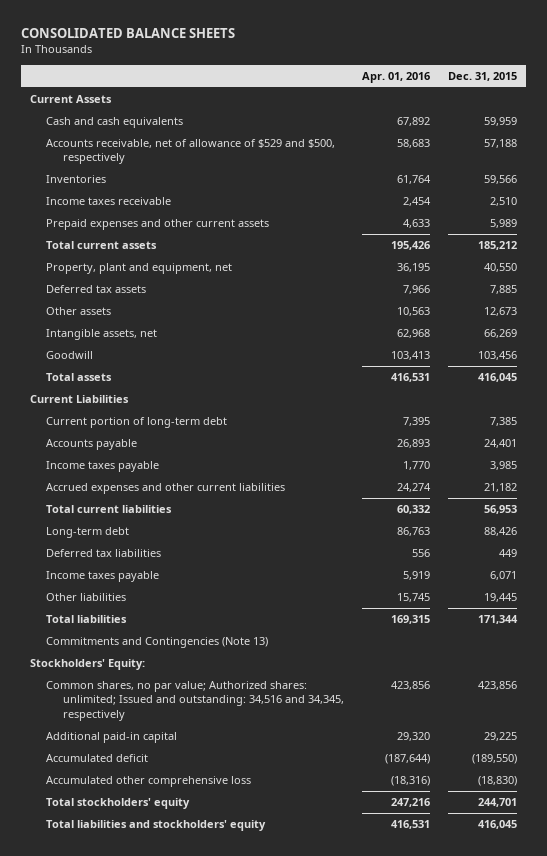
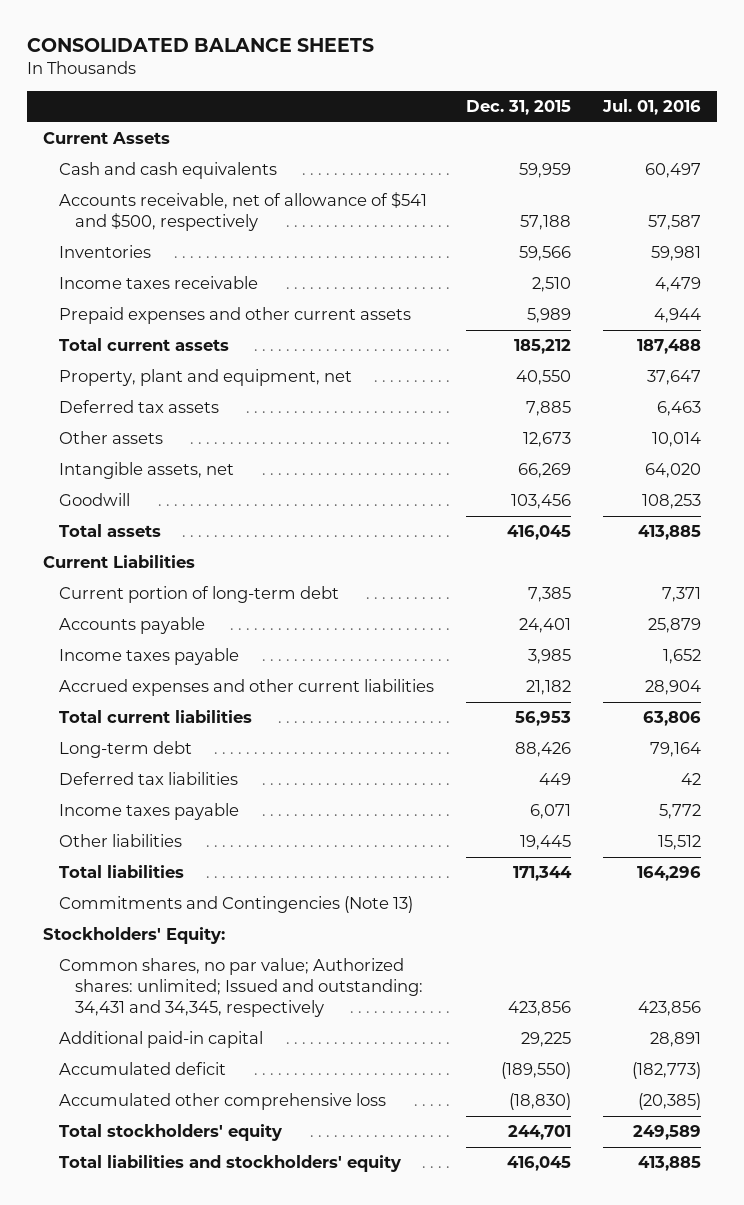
[361,71,430,83] Apr. 01, 2016 -> none
none -> [601,98,701,115] Jul. 01, 2016
[46,139,336,165] Accounts receivable, net of allowance of $529 and $500, respectively -> [58,192,427,232] Accounts receivable, net of allowance of $541 and $500, respectively
[46,681,344,721] Common shares, no par value; Authorized shares: unlimited; Issued and outstanding: 34,516 and 34,345, respectively -> [58,958,424,1018] Common shares, no par value; Authorized shares: unlimited; Issued and outstanding: 34,431 and 34,345, respectively

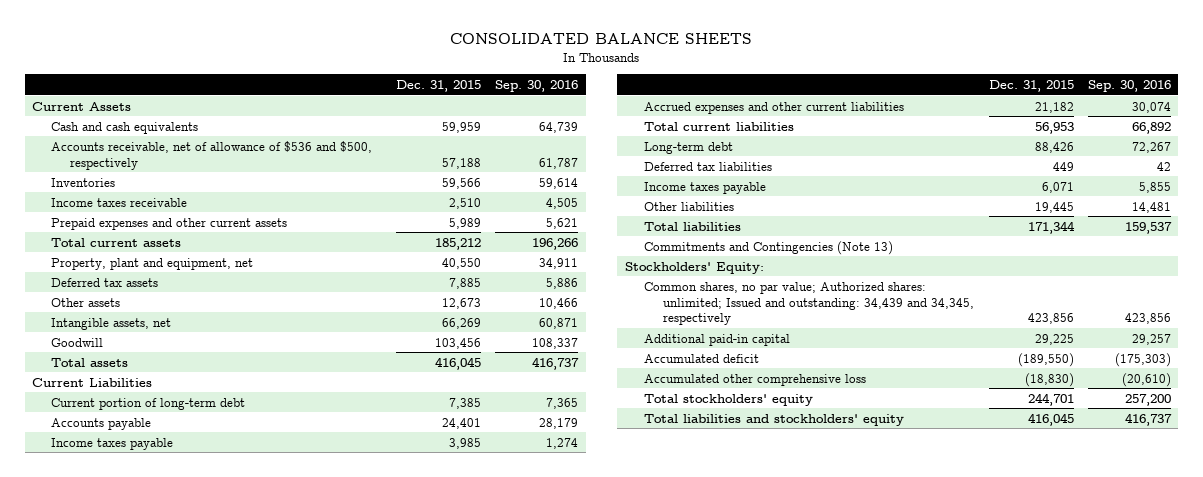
[601,98,701,115] Jul. 01, 2016 -> none
none -> [495,79,579,92] Sep. 30, 2016
[58,192,427,232] Accounts receivable, net of allowance of $541 and $500, respectively -> [51,140,373,170] Accounts receivable, net of allowance of $536 and $500, respectively
[58,958,424,1018] Common shares, no par value; Authorized shares: unlimited; Issued and outstanding: 34,431 and 34,345, respectively -> [643,281,975,326] Common shares, no par value; Authorized shares: unlimited; Issued and outstanding: 34,439 and 34,345, respectively

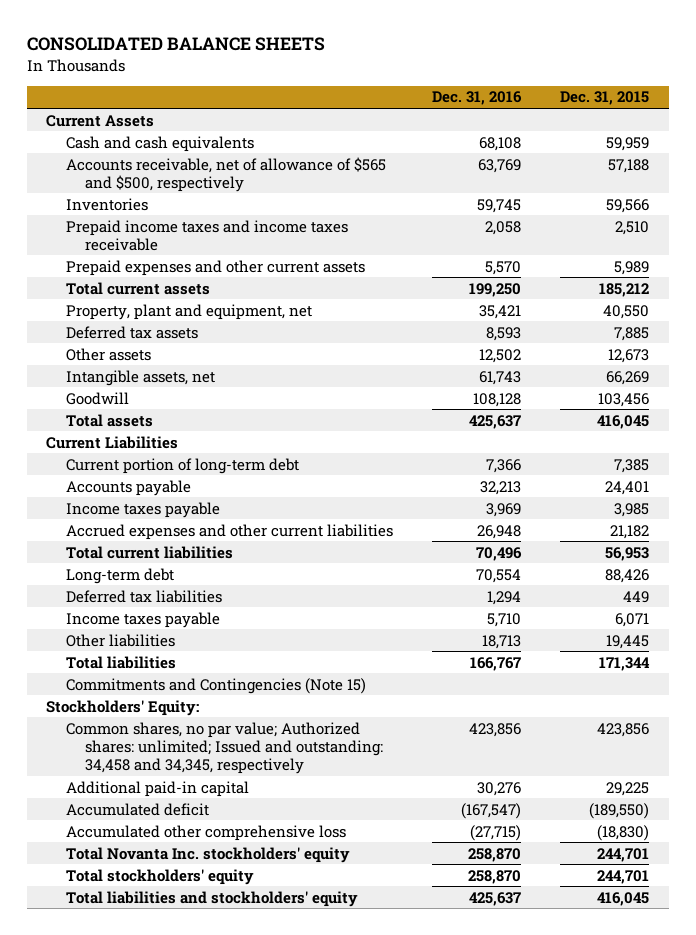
[495,79,579,92] Sep. 30, 2016 -> none
none -> [431,91,522,106] Dec. 31, 2016
[51,140,373,170] Accounts receivable, net of allowance of $536 and $500, respectively -> [65,156,386,192] Accounts receivable, net of allowance of $565 and $500, respectively
[51,197,188,207] Income taxes receivable -> [65,219,348,251] Prepaid income taxes and income taxes receivable
[643,240,893,255] Commitments and Contingencies (Note 13) -> [65,677,366,694] Commitments and Contingencies (Note 15)
[643,281,975,326] Common shares, no par value; Authorized shares: unlimited; Issued and outstanding: 34,439 and 34,345, respectively -> [65,721,384,774] Common shares, no par value; Authorized shares: unlimited; Issued and outstanding: 34,458 and 34,345, respectively
none -> [65,846,350,863] Total Novanta Inc. stockholders' equity

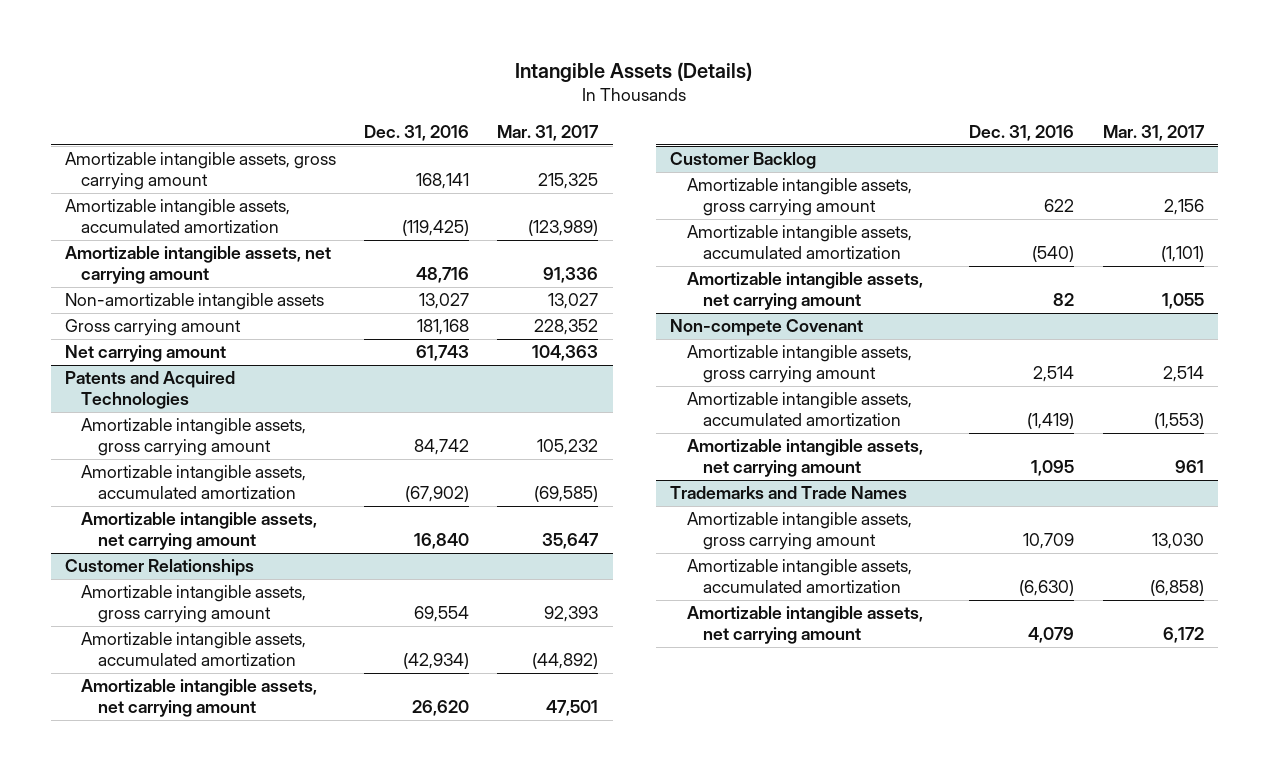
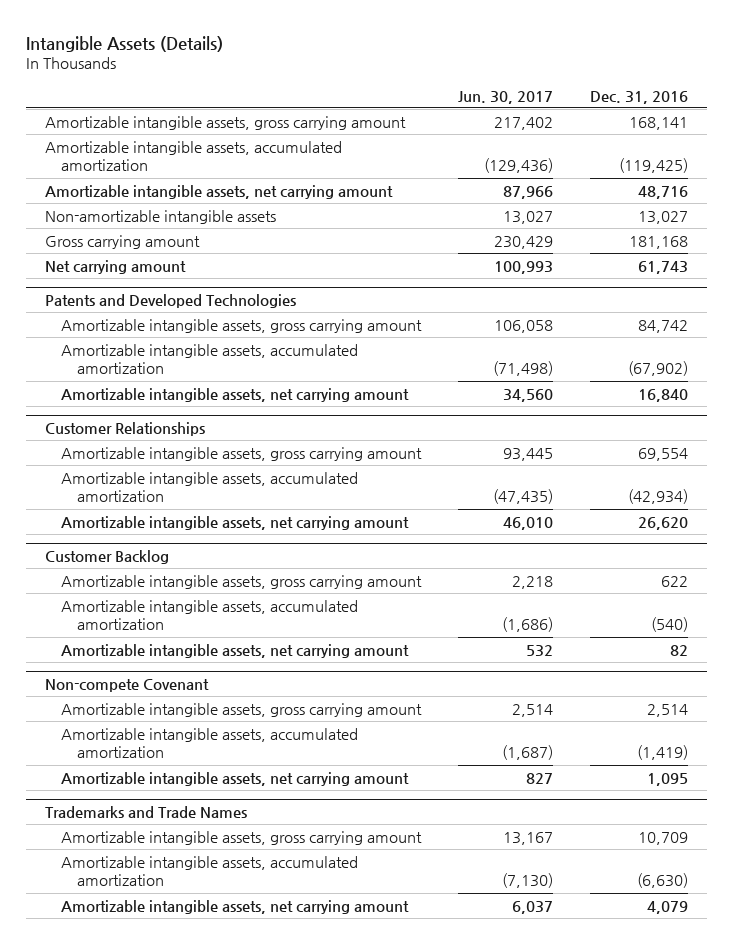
[497,124,600,141] Mar. 31, 2017 -> none
none -> [458,90,554,104] Jun. 30, 2017
[64,371,235,410] Patents and Acquired Technologies -> [44,293,296,308] Patents and Developed Technologies

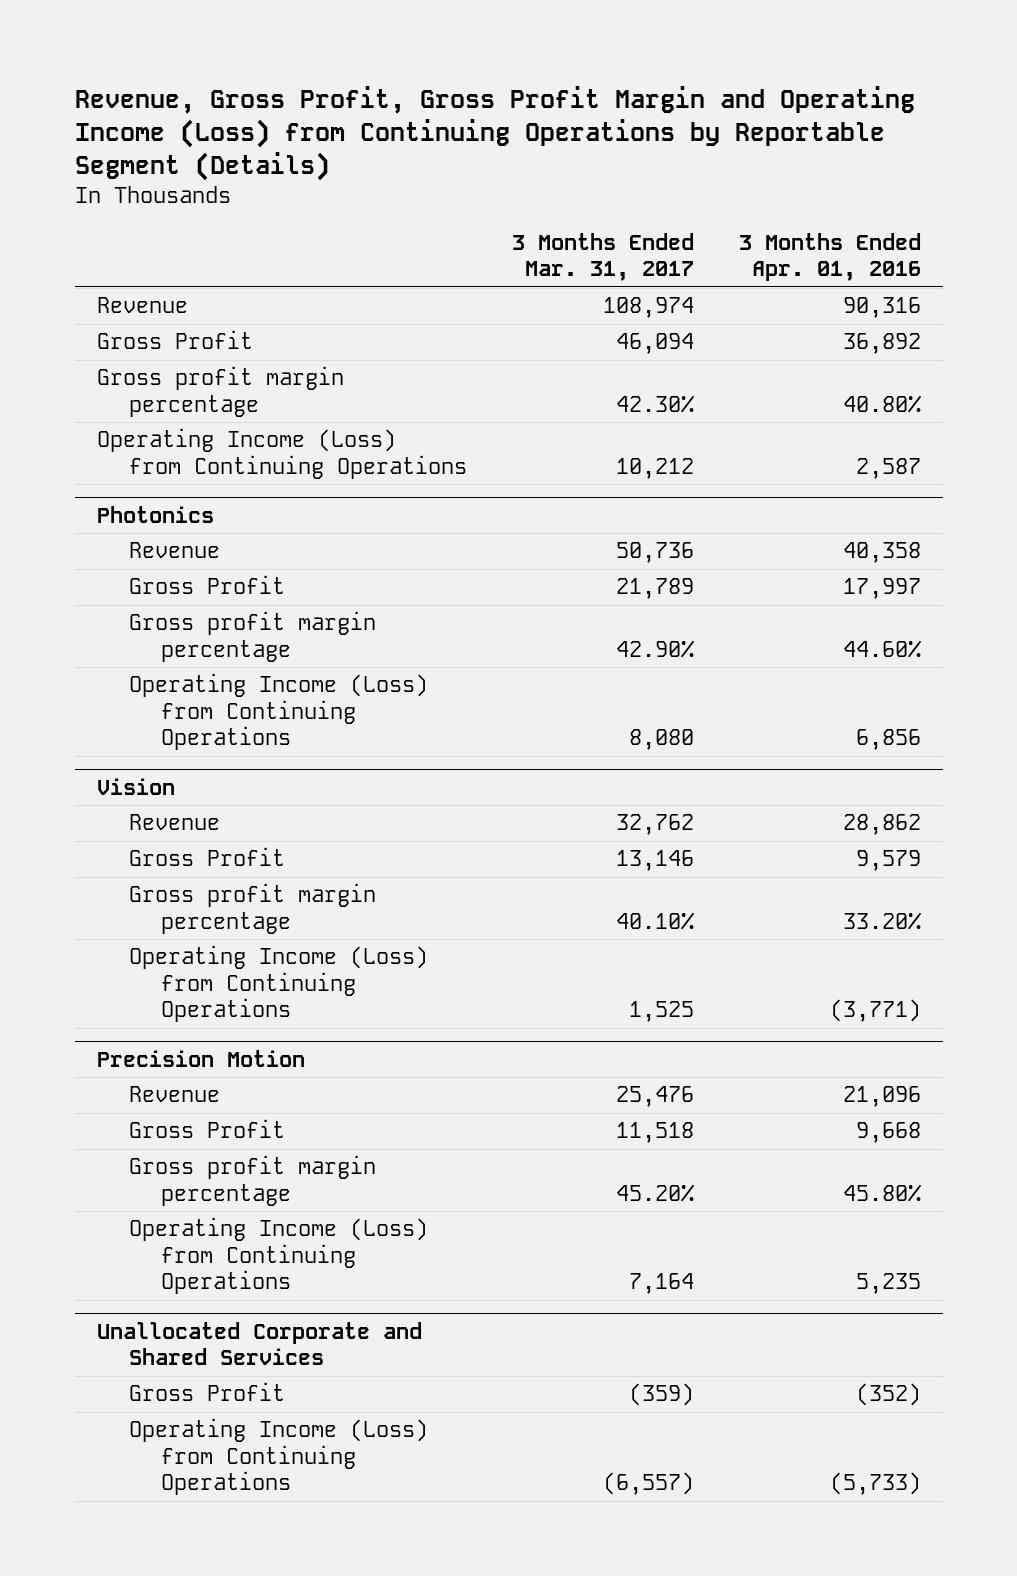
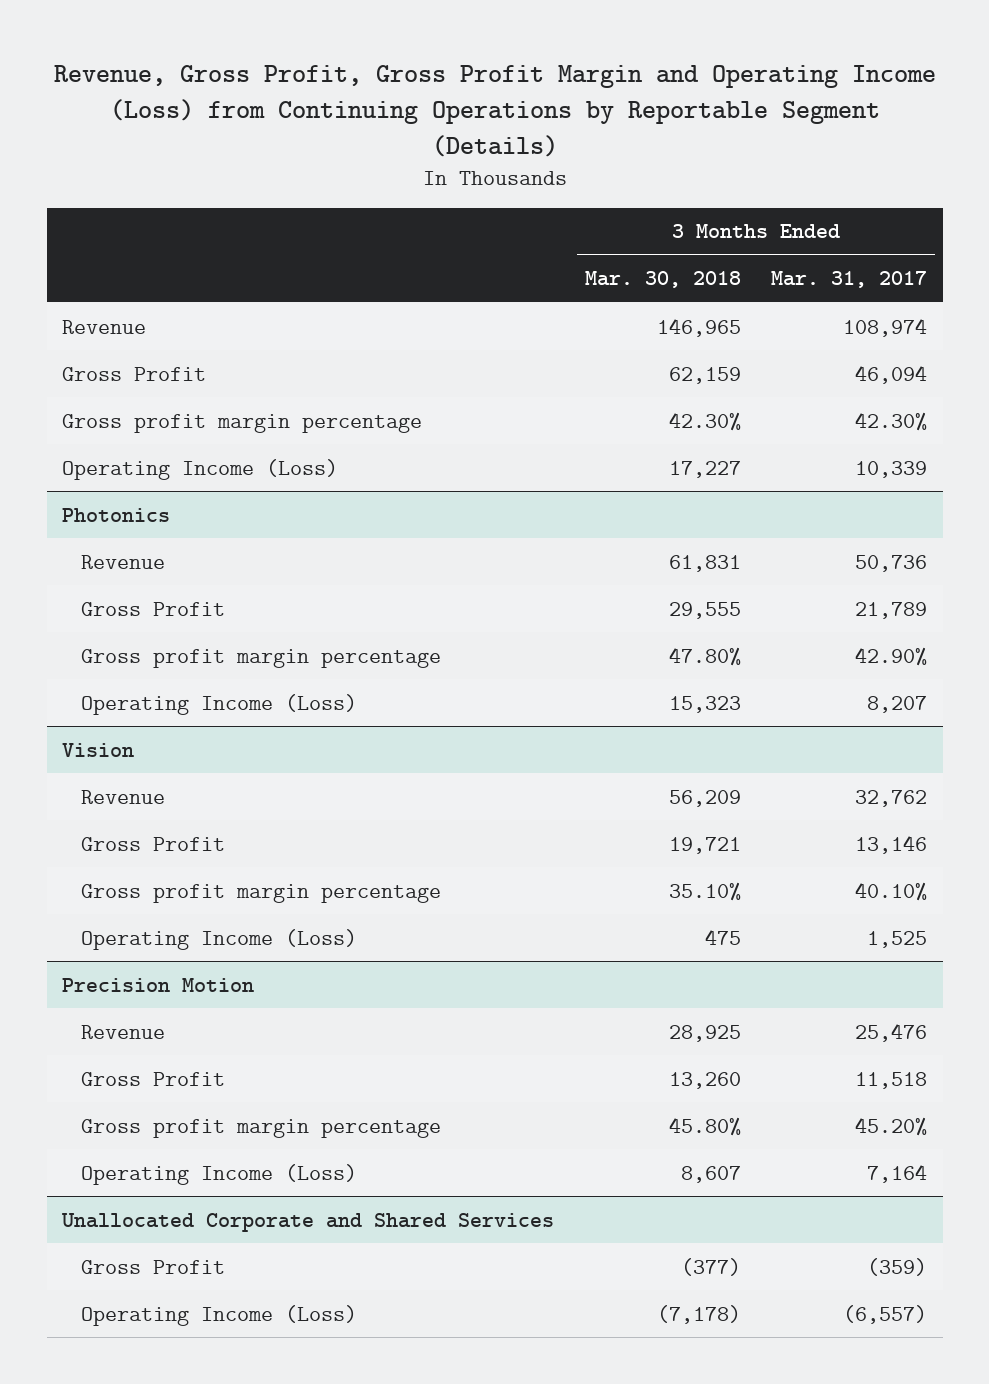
[738,232,921,282] 3 Months Ended Apr. 01, 2016 -> none
none -> [584,271,741,289] Mar. 30, 2018
[96,428,467,479] Operating Income (Loss) from Continuing Operations -> [62,458,339,480] Operating Income (Loss)
[615,457,694,479] 10,212 -> [855,460,928,478] 10,339
[128,673,428,751] Operating Income (Loss) from Continuing Operations -> [80,693,357,715] Operating Income (Loss)
[628,729,694,751] 8,080 -> [867,695,928,713] 8,207
[128,945,428,1023] Operating Income (Loss) from Continuing Operations -> [80,928,357,950] Operating Income (Loss)
[128,1217,428,1295] Operating Income (Loss) from Continuing Operations -> [80,1163,357,1185] Operating Income (Loss)
[128,1418,428,1496] Operating Income (Loss) from Continuing Operations -> [80,1304,357,1326] Operating Income (Loss)

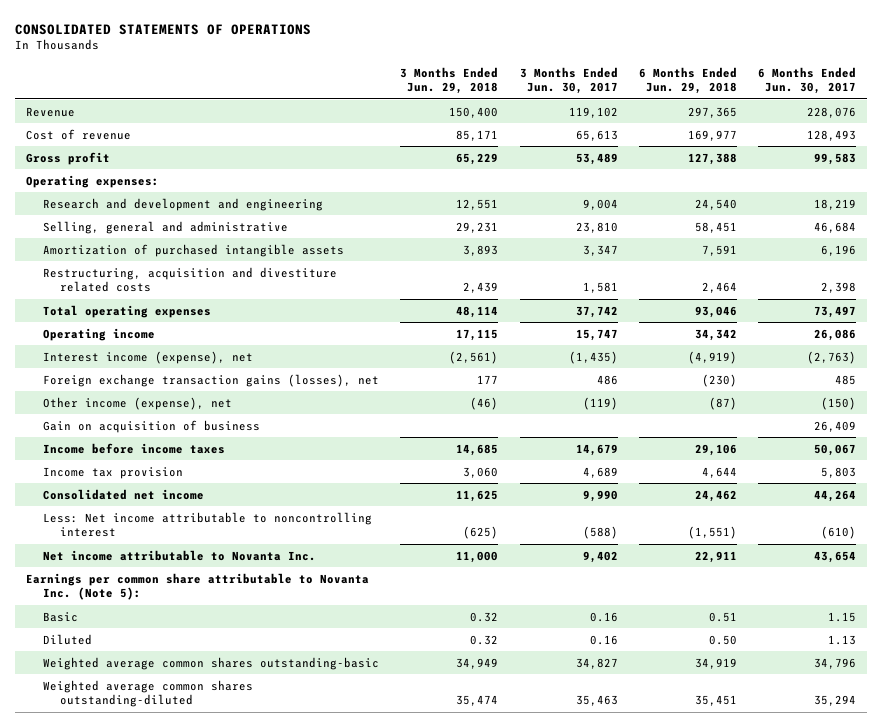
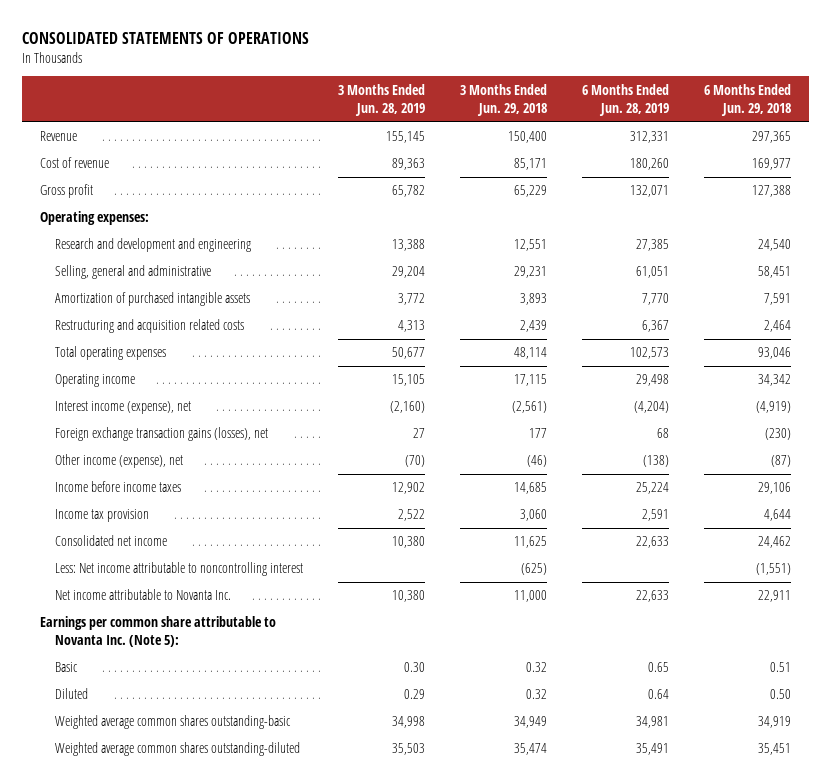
[519,66,618,95] 3 Months Ended Jun. 30, 2017 -> none
[758,66,857,95] 6 Months Ended Jun. 30, 2017 -> none
none -> [338,83,426,116] 3 Months Ended Jun. 28, 2019
none -> [582,83,670,116] 6 Months Ended Jun. 28, 2019
[42,266,337,293] Restructuring, acquisition and divestiture related costs -> [55,319,245,334] Restructuring and acquisition related costs
[42,419,260,433] Gain on acquisition of business -> none

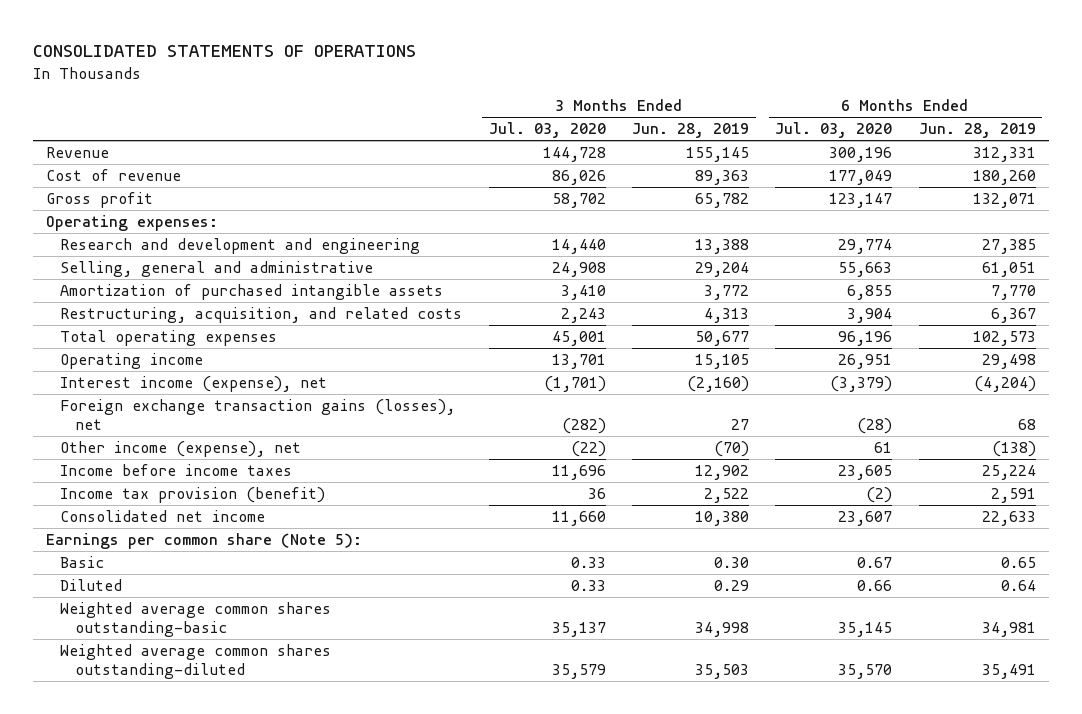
[460,83,548,116] 3 Months Ended Jun. 29, 2018 -> none
[704,83,792,116] 6 Months Ended Jun. 29, 2018 -> none
none -> [488,122,606,139] Jul. 03, 2020
none -> [775,122,893,139] Jul. 03, 2020
[55,319,245,334] Restructuring and acquisition related costs -> [60,306,463,323] Restructuring, acquisition, and related costs
[55,509,150,523] Income tax provision -> [60,486,326,503] Income tax provision (benefit)
[55,562,304,577] Less: Net income attributable to noncontrolling interest -> none
[55,589,232,601] Net income attributable to Novanta Inc. -> none
[39,616,276,648] Earnings per common share attributable to Novanta Inc. (Note 5): -> [46,532,363,549] Earnings per common share (Note 5):

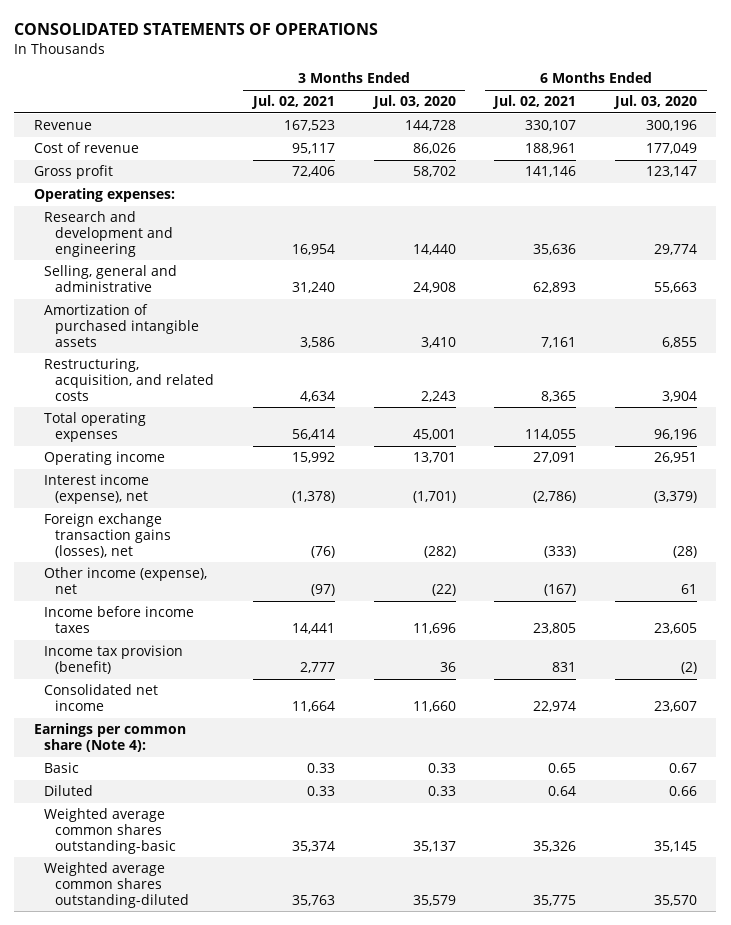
[631,123,749,139] Jun. 28, 2019 -> none
[918,123,1036,139] Jun. 28, 2019 -> none
none -> [250,95,335,110] Jul. 02, 2021
none -> [492,95,577,110] Jul. 02, 2021
[46,532,363,549] Earnings per common share (Note 5): -> [33,723,186,752] Earnings per common share (Note 4):

